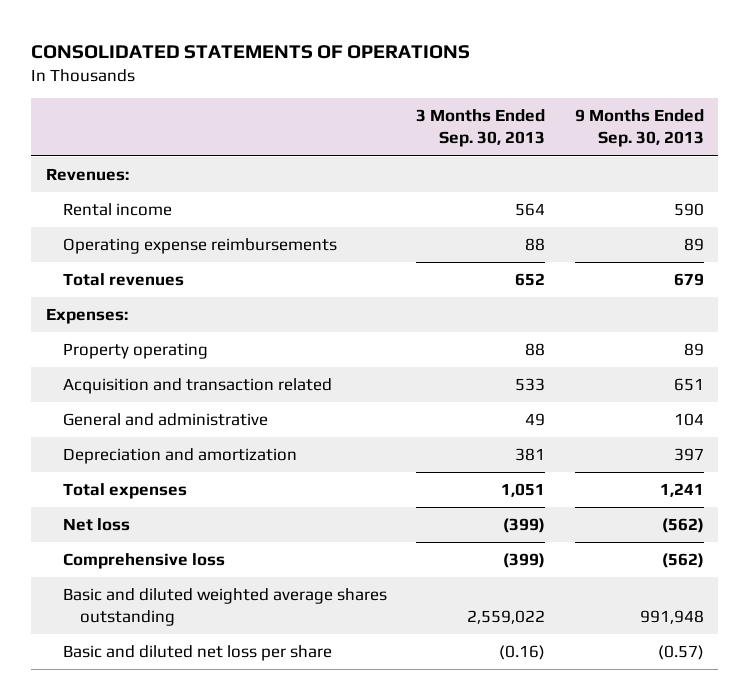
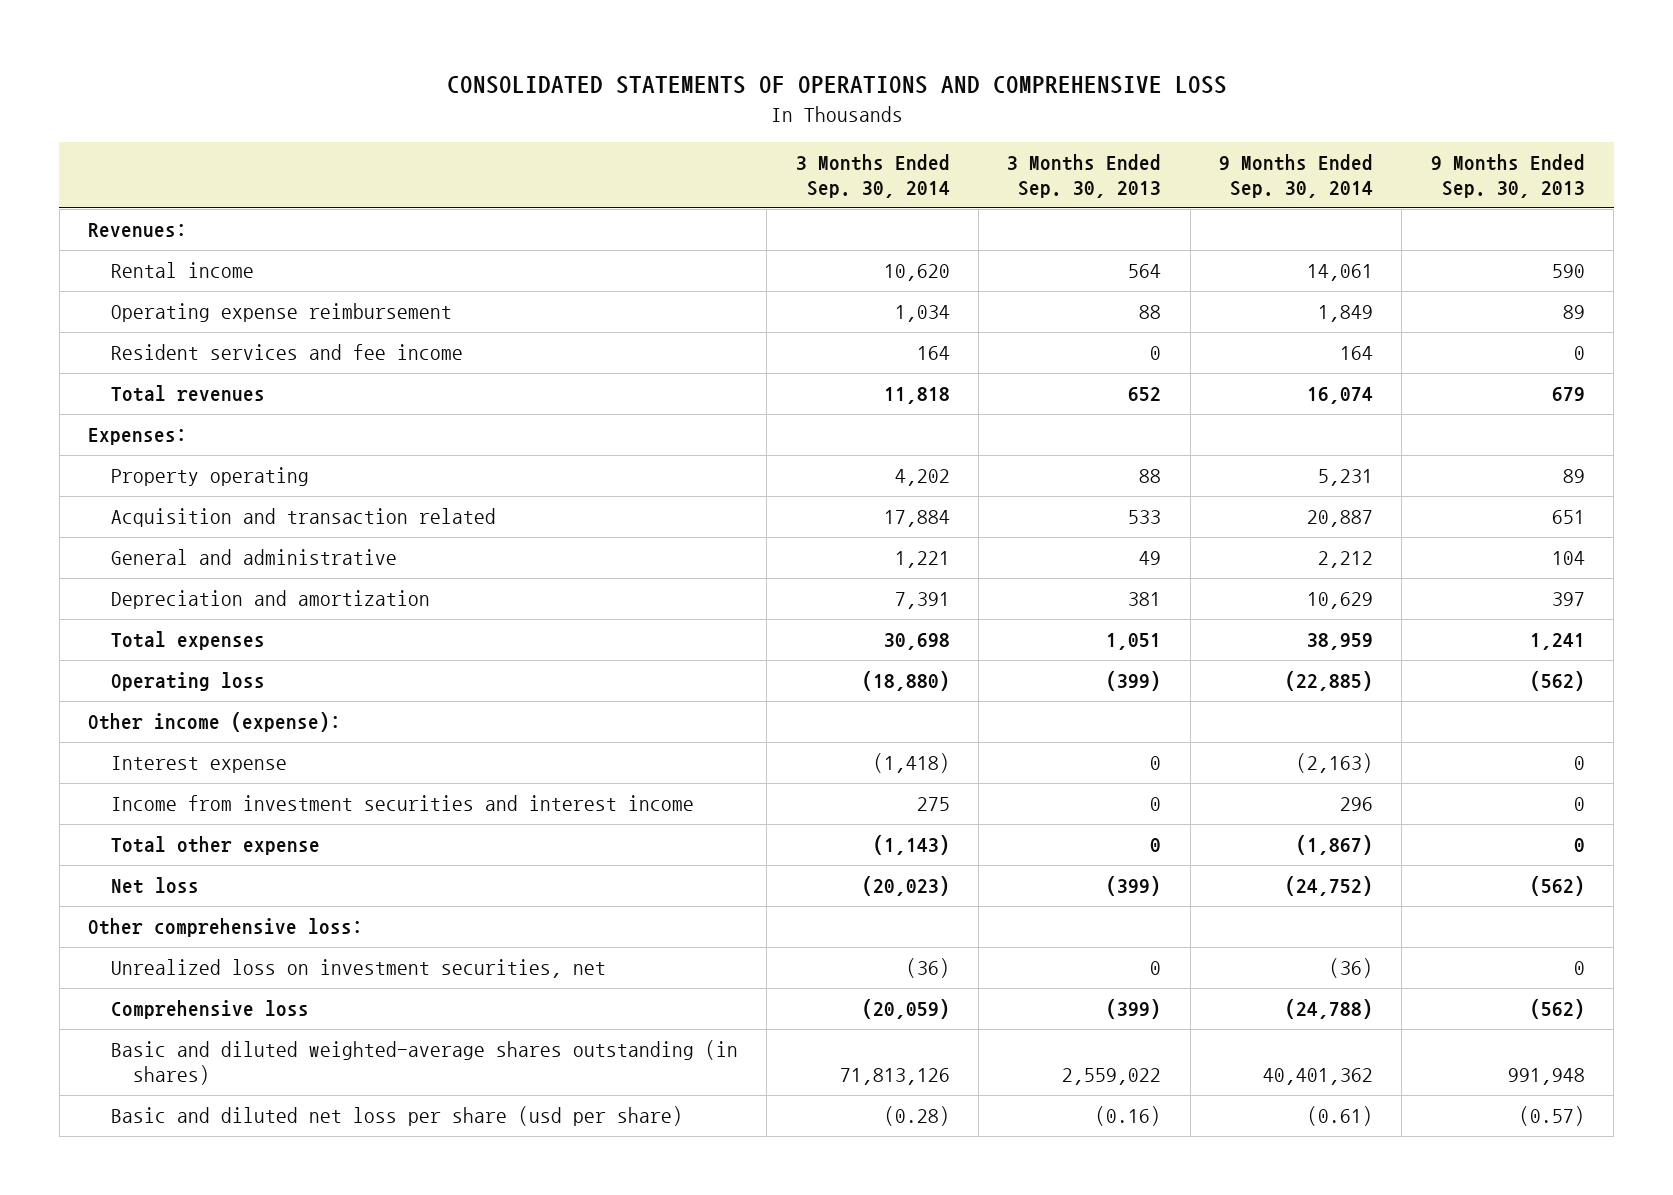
[31,44,471,59] CONSOLIDATED STATEMENTS OF OPERATIONS -> [446,76,1227,95] CONSOLIDATED STATEMENTS OF OPERATIONS AND COMPREHENSIVE LOSS
none -> [795,154,950,199] 3 Months Ended Sep. 30, 2014
none -> [1219,154,1374,199] 9 Months Ended Sep. 30, 2014
[63,238,338,255] Operating expense reimbursements -> [110,303,452,323] Operating expense reimbursement
none -> [110,344,463,361] Resident services and fee income
none -> [110,672,265,692] Operating loss
none -> [88,712,342,733] Other income (expense):
none -> [110,756,287,774] Interest expense
none -> [110,795,694,812] Income from investment securities and interest income
none -> [110,836,320,856] Total other expense
none -> [88,918,364,938] Other comprehensive loss:
none -> [110,959,606,979] Unrealized loss on investment securities, net
[63,588,388,627] Basic and diluted weighted average shares outstanding -> [110,1040,738,1086] Basic and diluted weighted-average shares outstanding (in shares)
[63,645,333,662] Basic and diluted net loss per share -> [110,1106,683,1127] Basic and diluted net loss per share (usd per share)

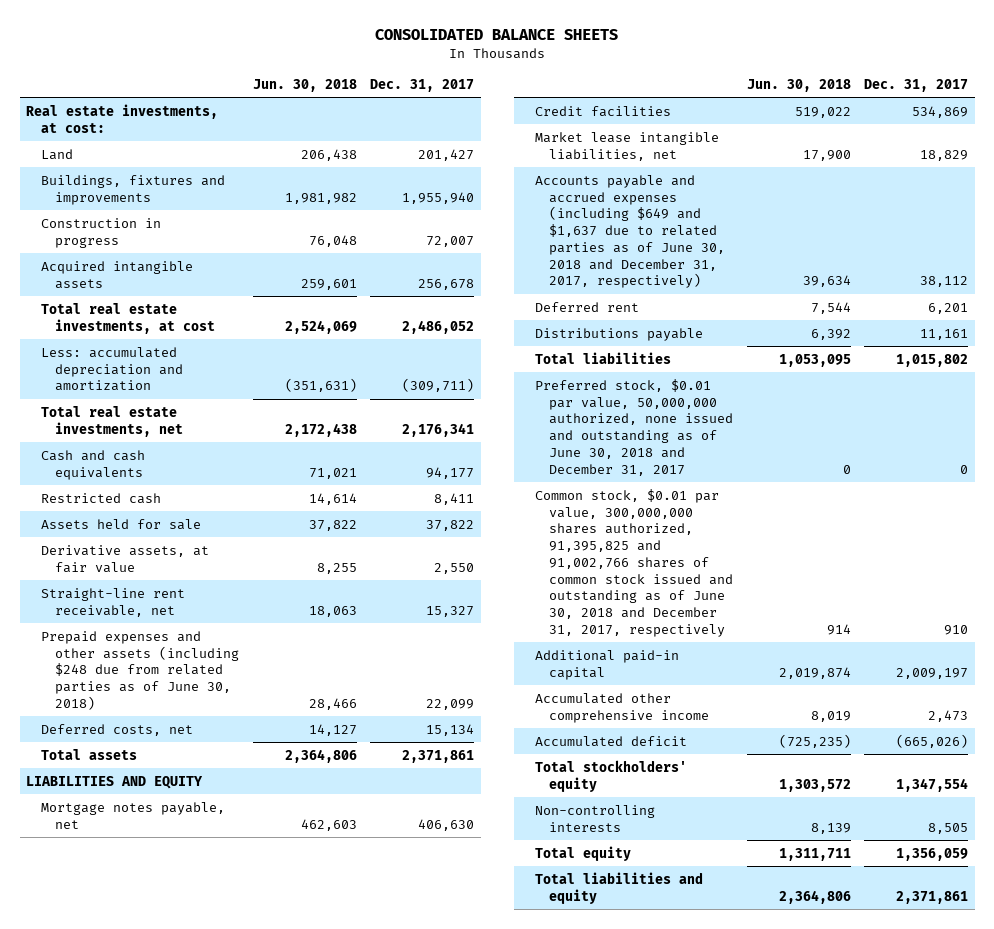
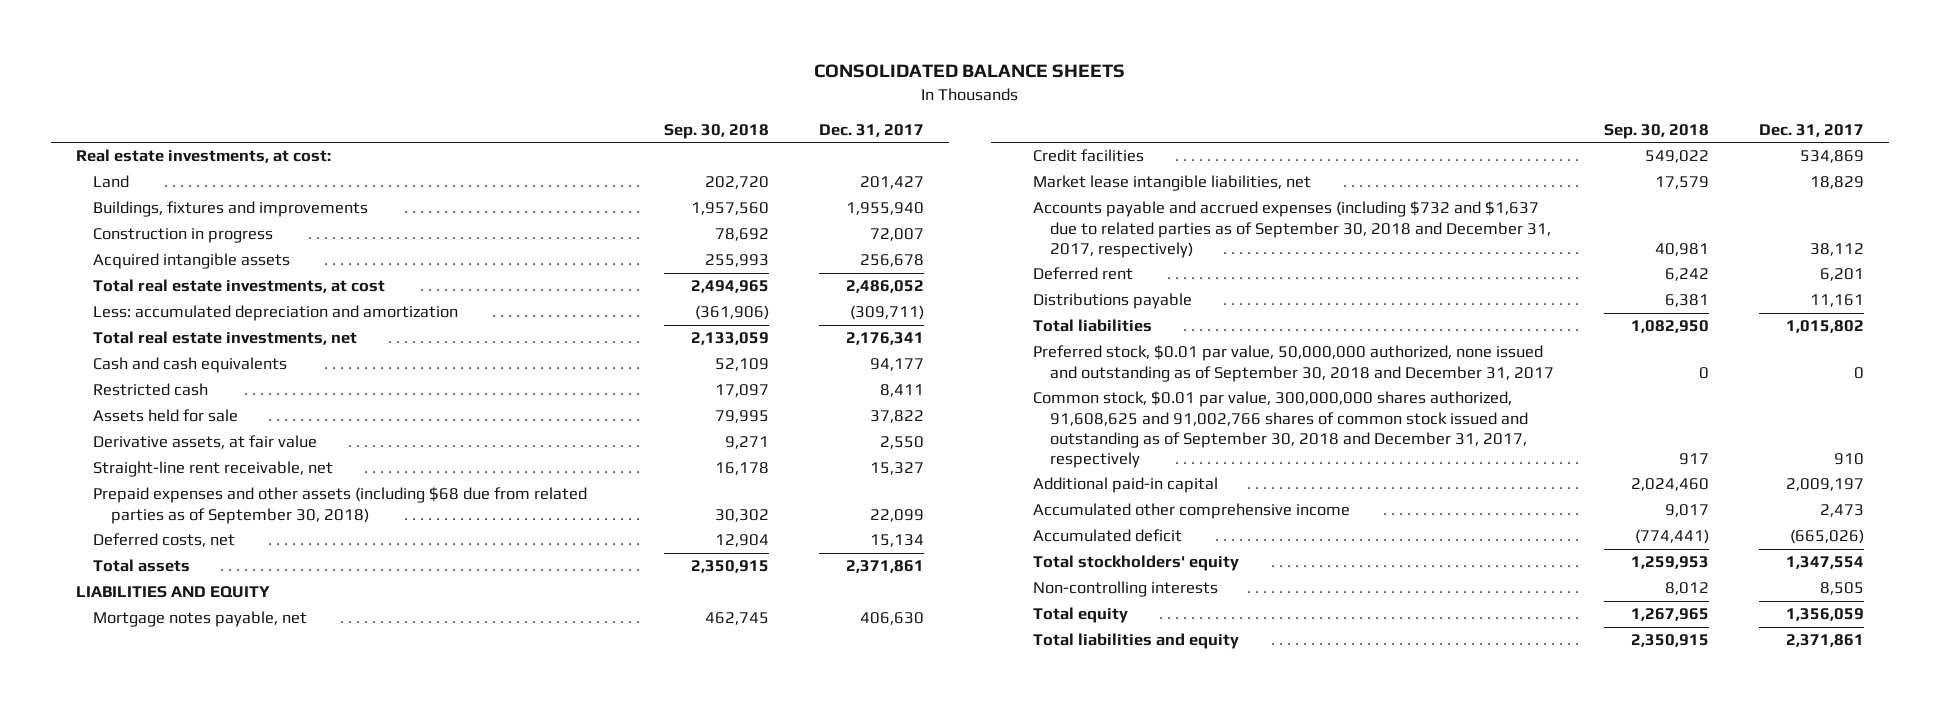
[252,78,357,92] Jun. 30, 2018 -> none
none -> [664,123,770,139] Sep. 30, 2018
[40,630,240,710] Prepaid expenses and other assets (including $248 due from related parties as of June 30, 2018) -> [93,487,588,524] Prepaid expenses and other assets (including $68 due from related parties as of September 30, 2018)
[534,174,726,289] Accounts payable and accrued expenses (including $649 and $1,637 due to related parties as of June 30, 2018 and December 31, 2017, respectively) -> [1033,201,1552,258] Accounts payable and accrued expenses (including $732 and $1,637 due to related parties as of September 30, 2018 and December 31, 2017, respectively)
[534,378,734,476] Preferred stock, $0.01 par value, 50,000,000 authorized, none issued and outstanding as of June 30, 2018 and December 31, 2017 -> [1033,345,1555,382] Preferred stock, $0.01 par value, 50,000,000 authorized, none issued and outstanding as of September 30, 2018 and December 31, 2017
[534,488,734,637] Common stock, $0.01 par value, 300,000,000 shares authorized, 91,395,825 and 91,002,766 shares of common stock issued and outstanding as of June 30, 2018 and December 31, 2017, respectively -> [1033,391,1529,469] Common stock, $0.01 par value, 300,000,000 shares authorized, 91,608,625 and 91,002,766 shares of common stock issued and outstanding as of September 30, 2018 and December 31, 2017, respectively

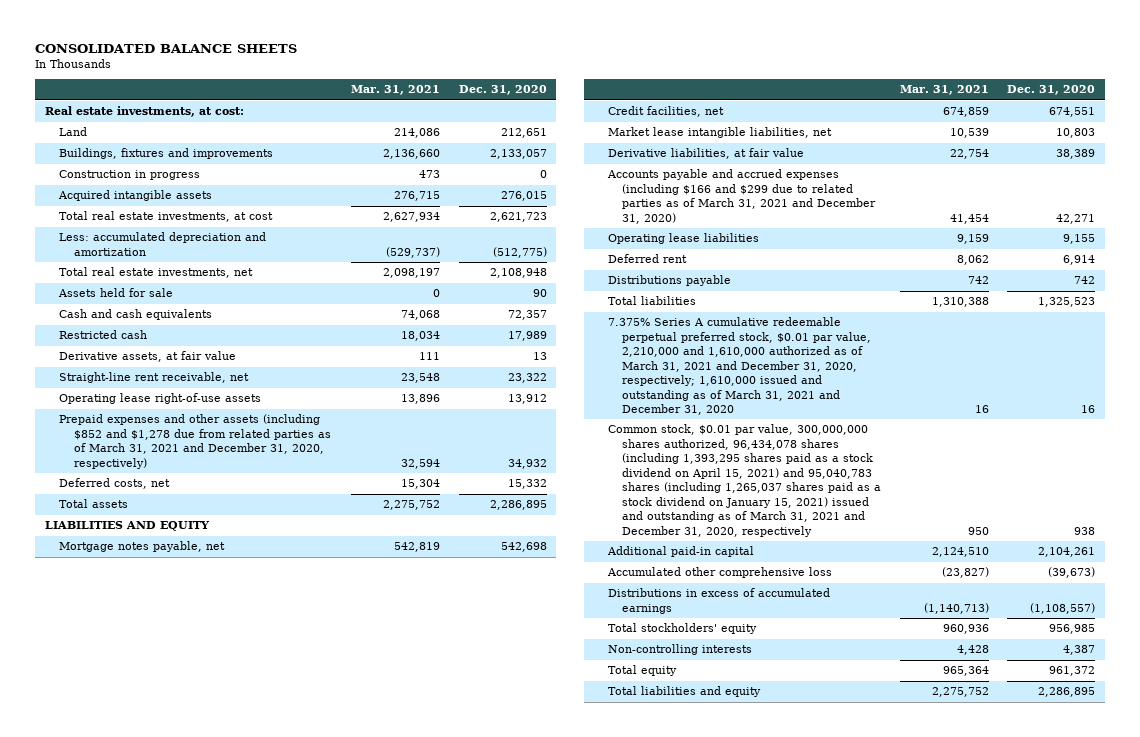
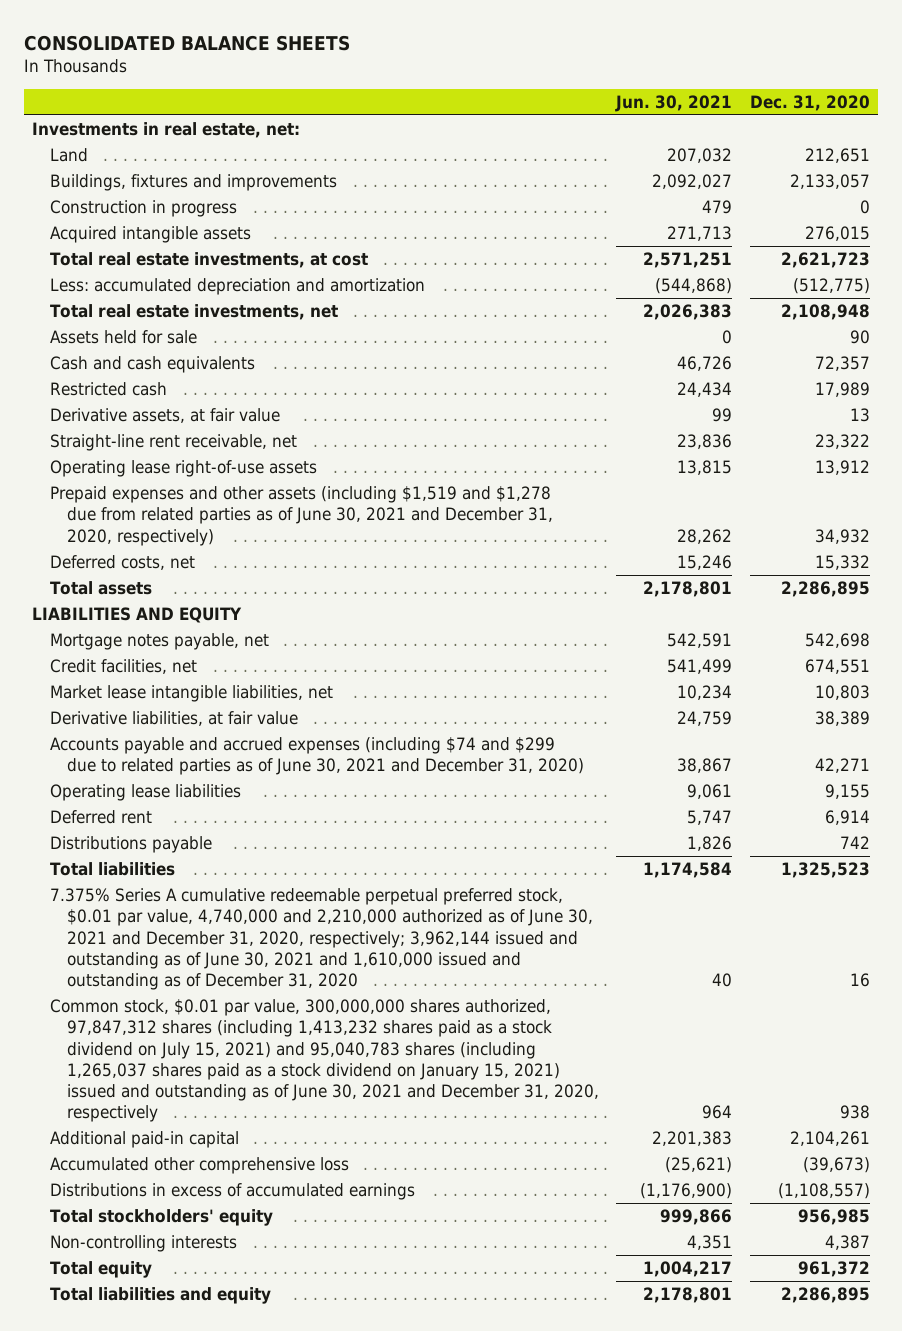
[351,85,441,96] Mar. 31, 2021 -> none
none -> [615,94,733,112] Jun. 30, 2021
[44,106,244,118] Real estate investments, at cost: -> [32,122,301,139] Investments in real estate, net:
[59,414,331,469] Prepaid expenses and other assets (including $852 and $1,278 due from related parties as of March 31, 2021 and December 31, 2020, respectively) -> [49,486,553,546] Prepaid expenses and other assets (including $1,519 and $1,278 due from related parties as of June 30, 2021 and December 31, 2020, respectively)
[606,169,877,224] Accounts payable and accrued expenses (including $166 and $299 due to related parties as of March 31, 2021 and December 31, 2020) -> [49,737,584,776] Accounts payable and accrued expenses (including $74 and $299 due to related parties as of June 30, 2021 and December 31, 2020)
[607,317,872,416] 7.375% Series A cumulative redeemable perpetual preferred stock, $0.01 par value, 2,210,000 and 1,610,000 authorized as of March 31, 2021 and December 31, 2020, respectively; 1,610,000 issued and outstanding as of March 31, 2021 and December 31, 2020 -> [49,888,593,991] 7.375% Series A cumulative redeemable perpetual preferred stock, $0.01 par value, 4,740,000 and 2,210,000 authorized as of June 30, 2021 and December 31, 2020, respectively; 3,962,144 issued and outstanding as of June 30, 2021 and 1,610,000 issued and outstanding as of December 31, 2020
[607,424,882,537] Common stock, $0.01 par value, 300,000,000 shares authorized, 96,434,078 shares (including 1,393,295 shares paid as a stock dividend on April 15, 2021) and 95,040,783 shares (including 1,265,037 shares paid as a stock dividend on January 15, 2021) issued and outstanding as of March 31, 2021 and December 31, 2020, respectively -> [49,999,599,1123] Common stock, $0.01 par value, 300,000,000 shares authorized, 97,847,312 shares (including 1,413,232 shares paid as a stock dividend on July 15, 2021) and 95,040,783 shares (including 1,265,037 shares paid as a stock dividend on January 15, 2021) issued and outstanding as of June 30, 2021 and December 31, 2020, respectively

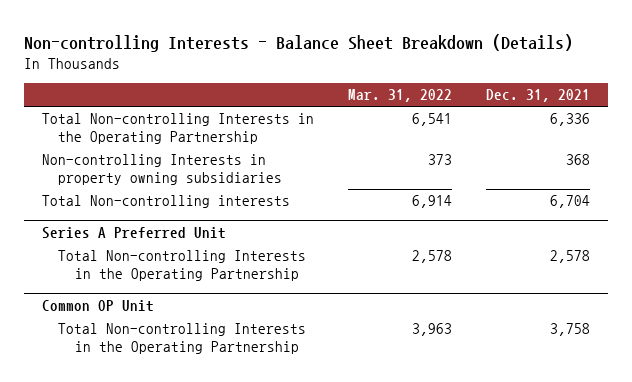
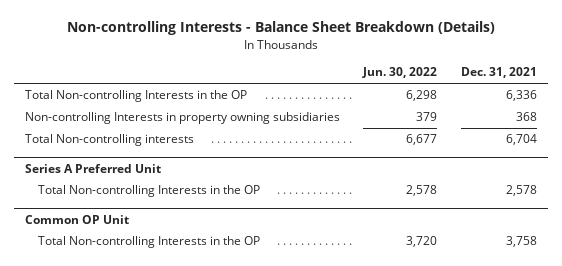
[347,89,452,103] Mar. 31, 2022 -> none
none -> [362,67,438,79] Jun. 30, 2022
[41,113,314,145] Total Non-controlling Interests in the Operating Partnership -> [25,90,248,103] Total Non-controlling Interests in the OP
[58,250,307,282] Total Non-controlling Interests in the Operating Partnership -> [38,185,261,198] Total Non-controlling Interests in the OP
[58,323,307,355] Total Non-controlling Interests in the Operating Partnership -> [38,236,261,249] Total Non-controlling Interests in the OP

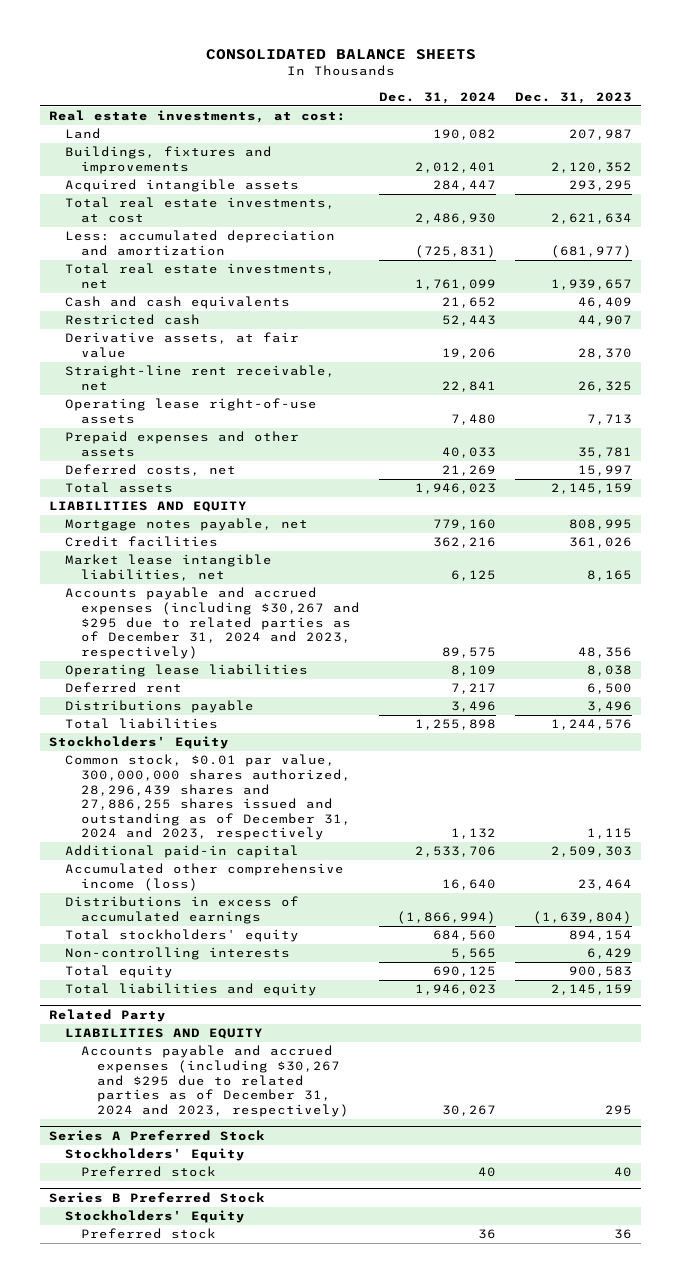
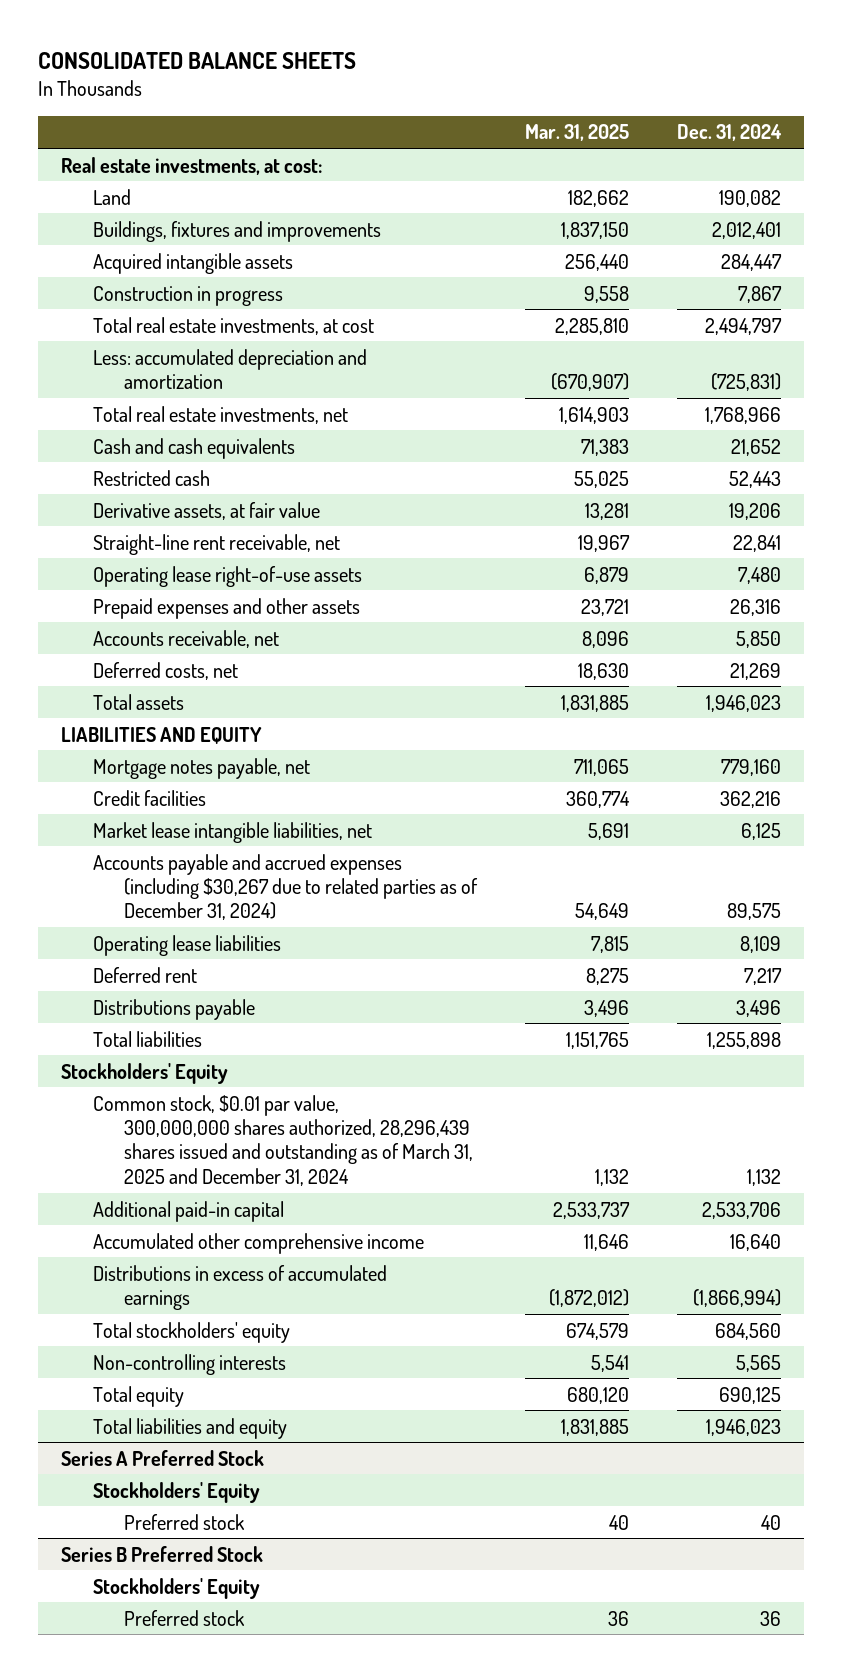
[514,92,632,105] Dec. 31, 2023 -> none
none -> [524,124,629,142] Mar. 31, 2025
none -> [92,285,283,306] Construction in progress
[415,213,497,225] 2,486,930 -> [704,317,782,335] 2,494,797
[415,279,497,291] 1,761,099 -> [704,406,781,424] 1,768,966
[442,447,497,459] 40,033 -> [729,598,781,616] 26,316
none -> [92,629,279,648] Accounts receivable, net
[65,587,361,659] Accounts payable and accrued expenses (including $30,267 and $295 due to related parties as of December 31, 2024 and 2023, respectively) -> [92,853,479,921] Accounts payable and accrued expenses (including $30,267 due to related parties as of December 31, 2024)
[65,754,352,841] Common stock, $0.01 par value, 300,000,000 shares authorized, 28,296,439 shares and 27,886,255 shares issued and outstanding as of December 31, 2024 and 2023, respectively -> [92,1094,474,1186] Common stock, $0.01 par value, 300,000,000 shares authorized, 28,296,439 shares issued and outstanding as of March 31, 2025 and December 31, 2024
[65,863,345,892] Accumulated other comprehensive income (loss) -> [92,1232,424,1254] Accumulated other comprehensive income
[49,1008,167,1022] Related Party -> none
[65,1028,264,1040] LIABILITIES AND EQUITY -> none
[81,1045,350,1117] Accounts payable and accrued expenses (including $30,267 and $295 due to related parties as of December 31, 2024 and 2023, respectively) -> none

